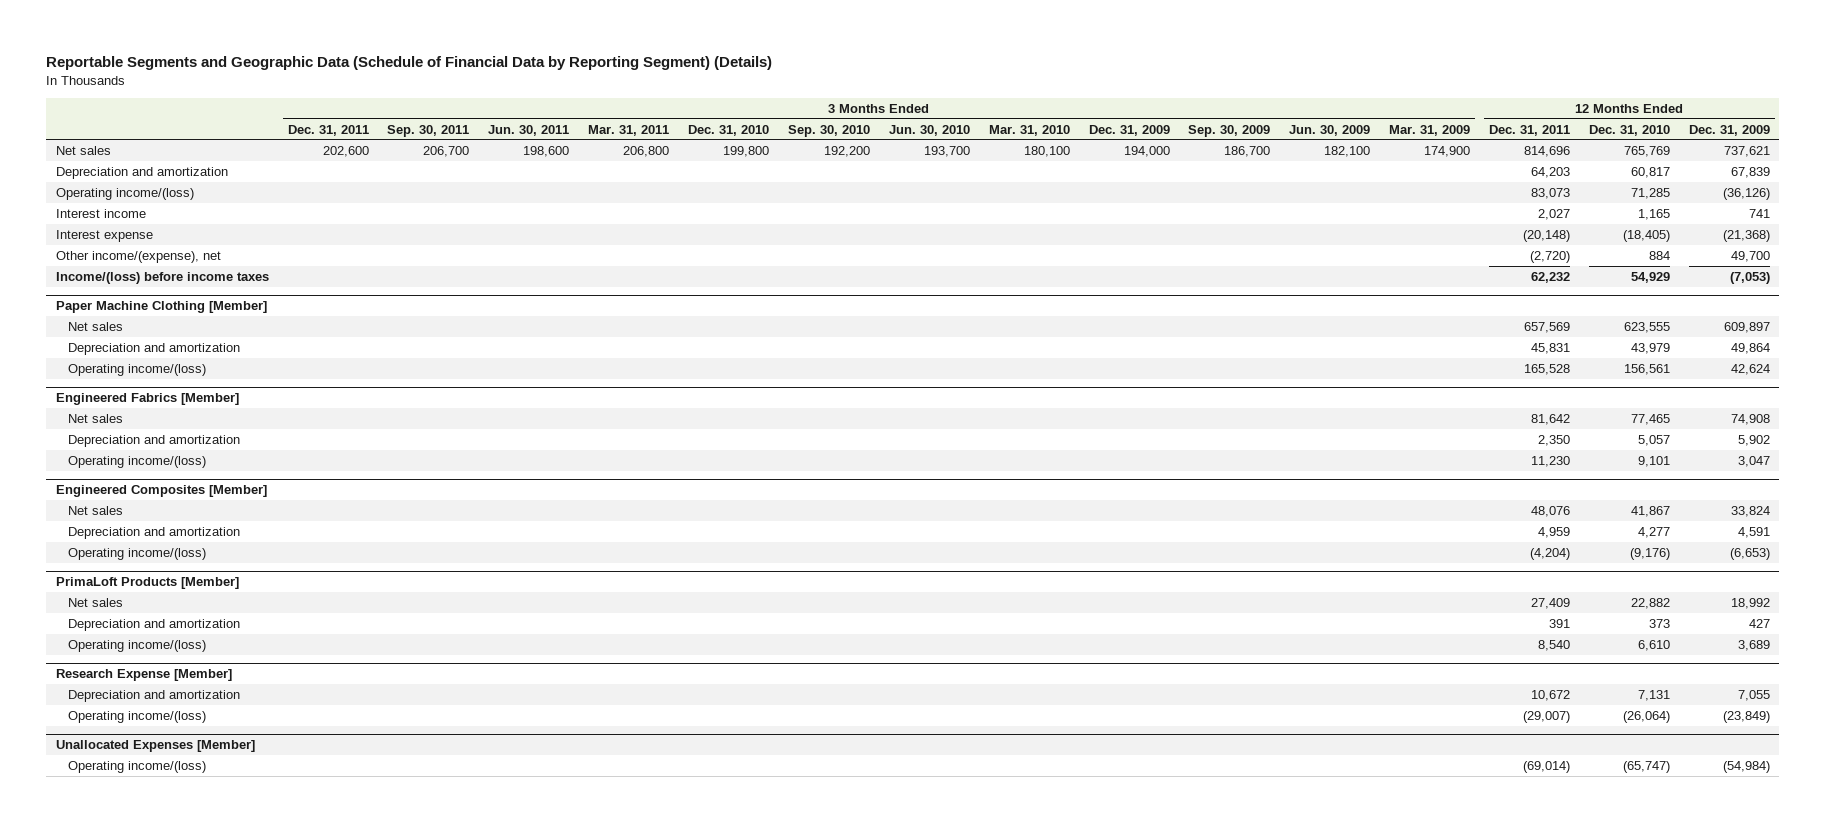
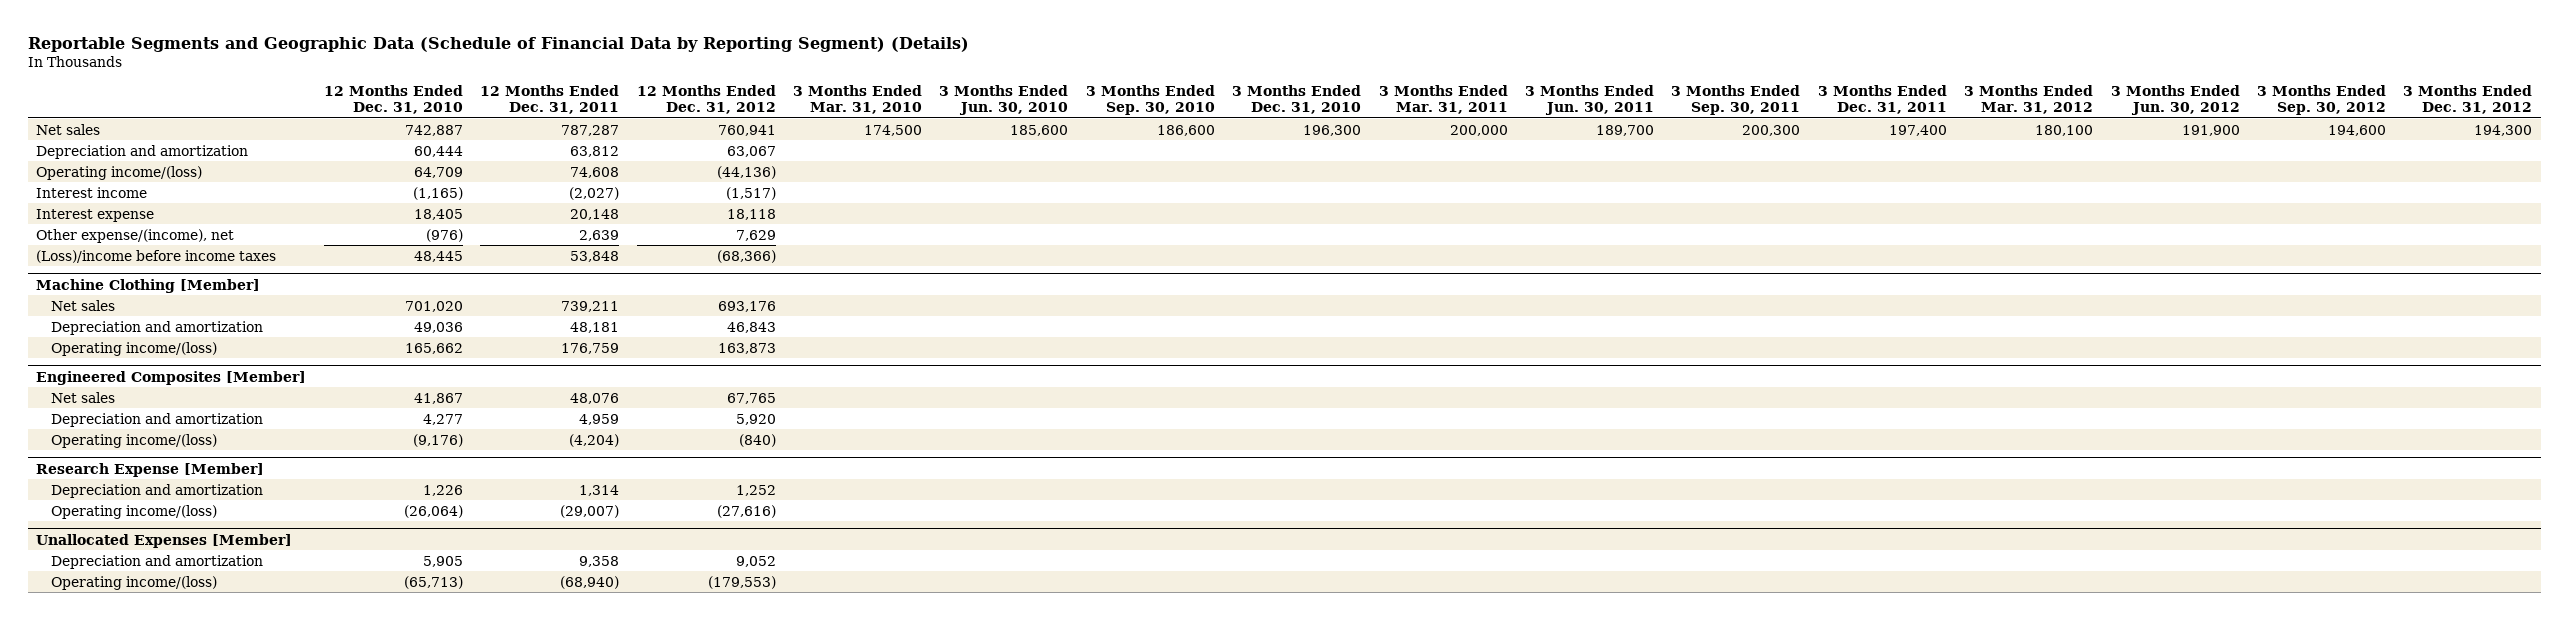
[1088,124,1170,136] Dec. 31, 2009 -> none
[1188,124,1271,137] Sep. 30, 2009 -> none
[1289,124,1371,136] Jun. 30, 2009 -> none
[1389,124,1471,136] Mar. 31, 2009 -> none
[1688,124,1770,136] Dec. 31, 2009 -> none
none -> [636,85,776,115] 12 Months Ended Dec. 31, 2012
none -> [1964,85,2094,115] 3 Months Ended Mar. 31, 2012
none -> [2110,85,2240,116] 3 Months Ended Jun. 30, 2012
none -> [2257,85,2387,116] 3 Months Ended Sep. 30, 2012
none -> [2403,85,2533,115] 3 Months Ended Dec. 31, 2012
[55,393,239,406] Engineered Fabrics [Member] -> none
[67,413,123,423] Net sales -> none
[67,434,240,447] Depreciation and amortization -> none
[67,455,206,468] Operating income/(loss) -> none
[322,145,369,157] 202,600 -> [1888,124,1947,136] 197,400
[423,145,470,157] 206,700 -> [1742,124,1801,136] 200,300
[523,145,570,157] 198,600 -> [1596,124,1655,136] 189,700
[623,145,670,157] 206,800 -> [1449,124,1508,136] 200,000
[723,145,770,157] 199,800 -> [1303,124,1362,136] 196,300
[823,145,870,157] 192,200 -> [1156,124,1215,136] 186,600
[923,145,970,157] 193,700 -> [1010,124,1069,136] 185,600
[1023,145,1070,157] 180,100 -> [864,124,923,136] 174,500
[1524,145,1571,157] 814,696 -> [561,124,620,136] 787,287
[1623,145,1670,157] 765,769 -> [404,124,463,136] 742,887
[1531,166,1571,178] 64,203 -> [570,145,620,157] 63,812
[1630,166,1670,178] 60,817 -> [413,145,463,157] 60,444
[1531,187,1571,199] 83,073 -> [570,166,620,178] 74,608
[1630,187,1670,199] 71,285 -> [413,166,463,178] 64,709
[1538,208,1571,220] 2,027 -> [569,186,620,200] (2,027)
[1637,208,1670,220] 1,165 -> [412,186,463,200] (1,165)
[1523,229,1571,242] (20,148) -> [570,208,620,220] 20,148
[1622,229,1670,242] (18,405) -> [413,208,463,220] 18,405
[55,250,221,263] Other income/(expense), net -> [36,228,235,243] Other expense/(income), net
[1530,250,1571,263] (2,720) -> [579,229,620,241] 2,639
[1648,250,1670,260] 884 -> [425,228,463,242] (976)
[55,271,269,284] Income/(loss) before income taxes -> [36,249,277,263] (Loss)/income before income taxes
[1531,271,1571,283] 62,232 -> [570,250,620,262] 53,848
[1630,271,1670,283] 54,929 -> [413,250,463,262] 48,445
[55,301,267,314] Paper Machine Clothing [Member] -> [36,278,261,293] Machine Clothing [Member]
[1524,321,1571,333] 657,569 -> [561,300,620,312] 739,211
[1623,321,1670,333] 623,555 -> [404,300,463,312] 701,020
[1531,342,1571,354] 45,831 -> [570,321,620,333] 48,181
[1630,342,1670,354] 43,979 -> [413,321,463,333] 49,036
[1524,363,1571,375] 165,528 -> [561,342,620,354] 176,759
[1623,363,1670,375] 156,561 -> [404,342,463,354] 165,662
[55,577,239,590] PrimaLoft Products [Member] -> none
[67,597,123,607] Net sales -> none
[67,618,240,631] Depreciation and amortization -> none
[67,639,206,652] Operating income/(loss) -> none
[1531,689,1571,701] 10,672 -> [579,484,620,496] 1,314
[1637,689,1670,701] 7,131 -> [422,484,463,496] 1,226
none -> [51,554,264,569] Depreciation and amortization
[1523,760,1571,773] (69,014) -> [560,575,620,589] (68,940)
[1622,760,1670,773] (65,747) -> [403,575,463,589] (65,713)

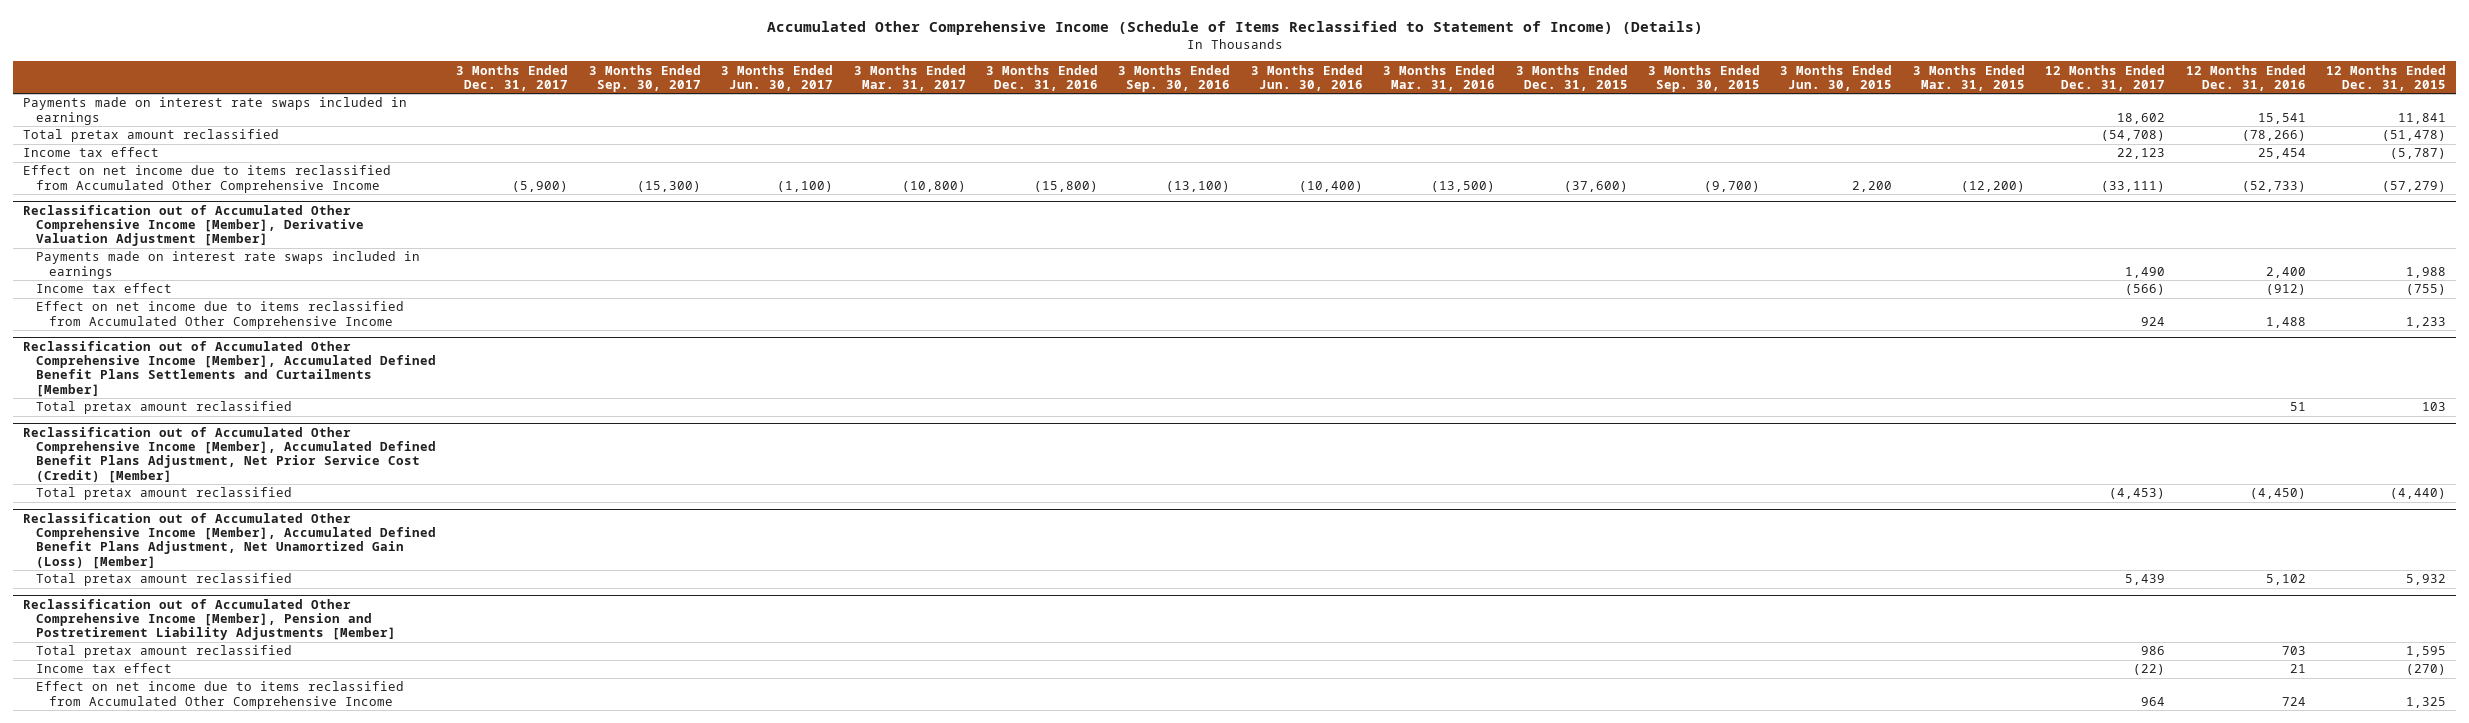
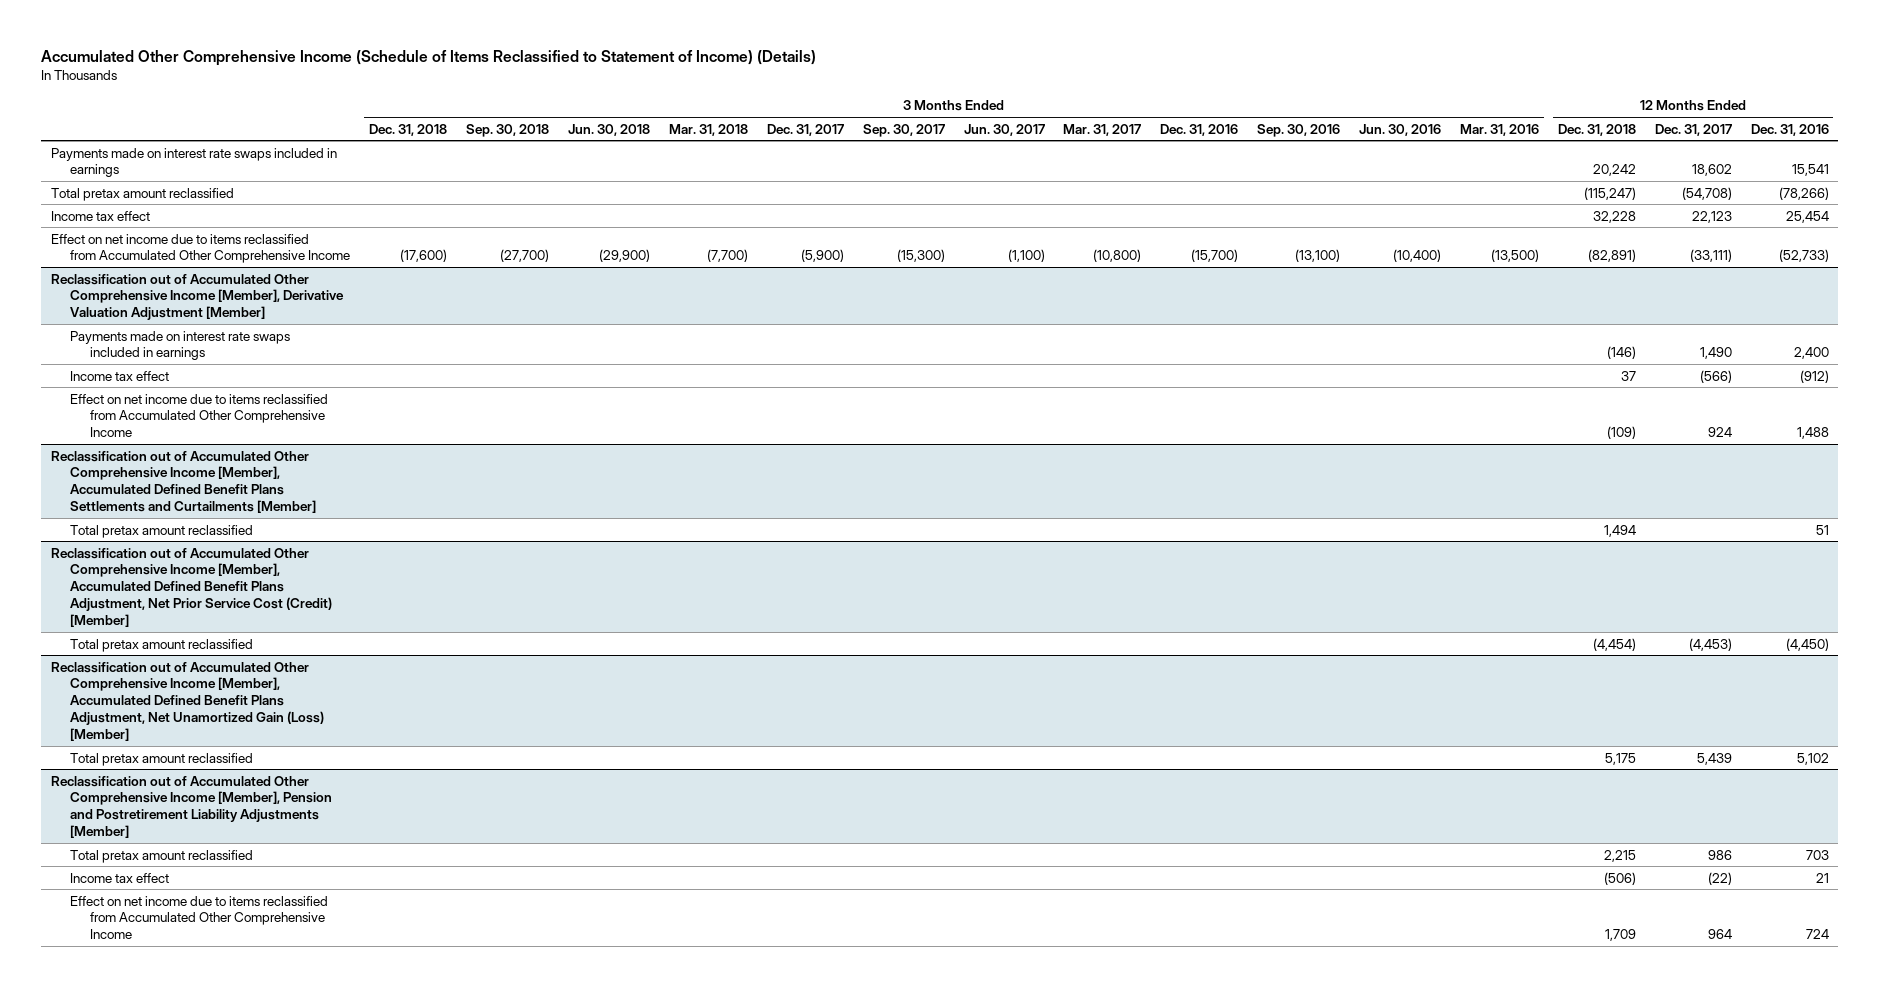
[1515,64,1628,91] 3 Months Ended Dec. 31, 2015 -> none
[1648,64,1761,92] 3 Months Ended Sep. 30, 2015 -> none
[1780,64,1893,91] 3 Months Ended Jun. 30, 2015 -> none
[1912,64,2025,91] 3 Months Ended Mar. 31, 2015 -> none
[2326,64,2447,91] 12 Months Ended Dec. 31, 2015 -> none
none -> [369,123,448,136] Dec. 31, 2018
none -> [466,123,550,137] Sep. 30, 2018
none -> [567,123,650,136] Jun. 30, 2018
none -> [668,123,748,136] Mar. 31, 2018
none -> [1557,123,1636,136] Dec. 31, 2018
[1033,180,1098,192] (15,800) -> [1191,249,1239,263] (15,700)

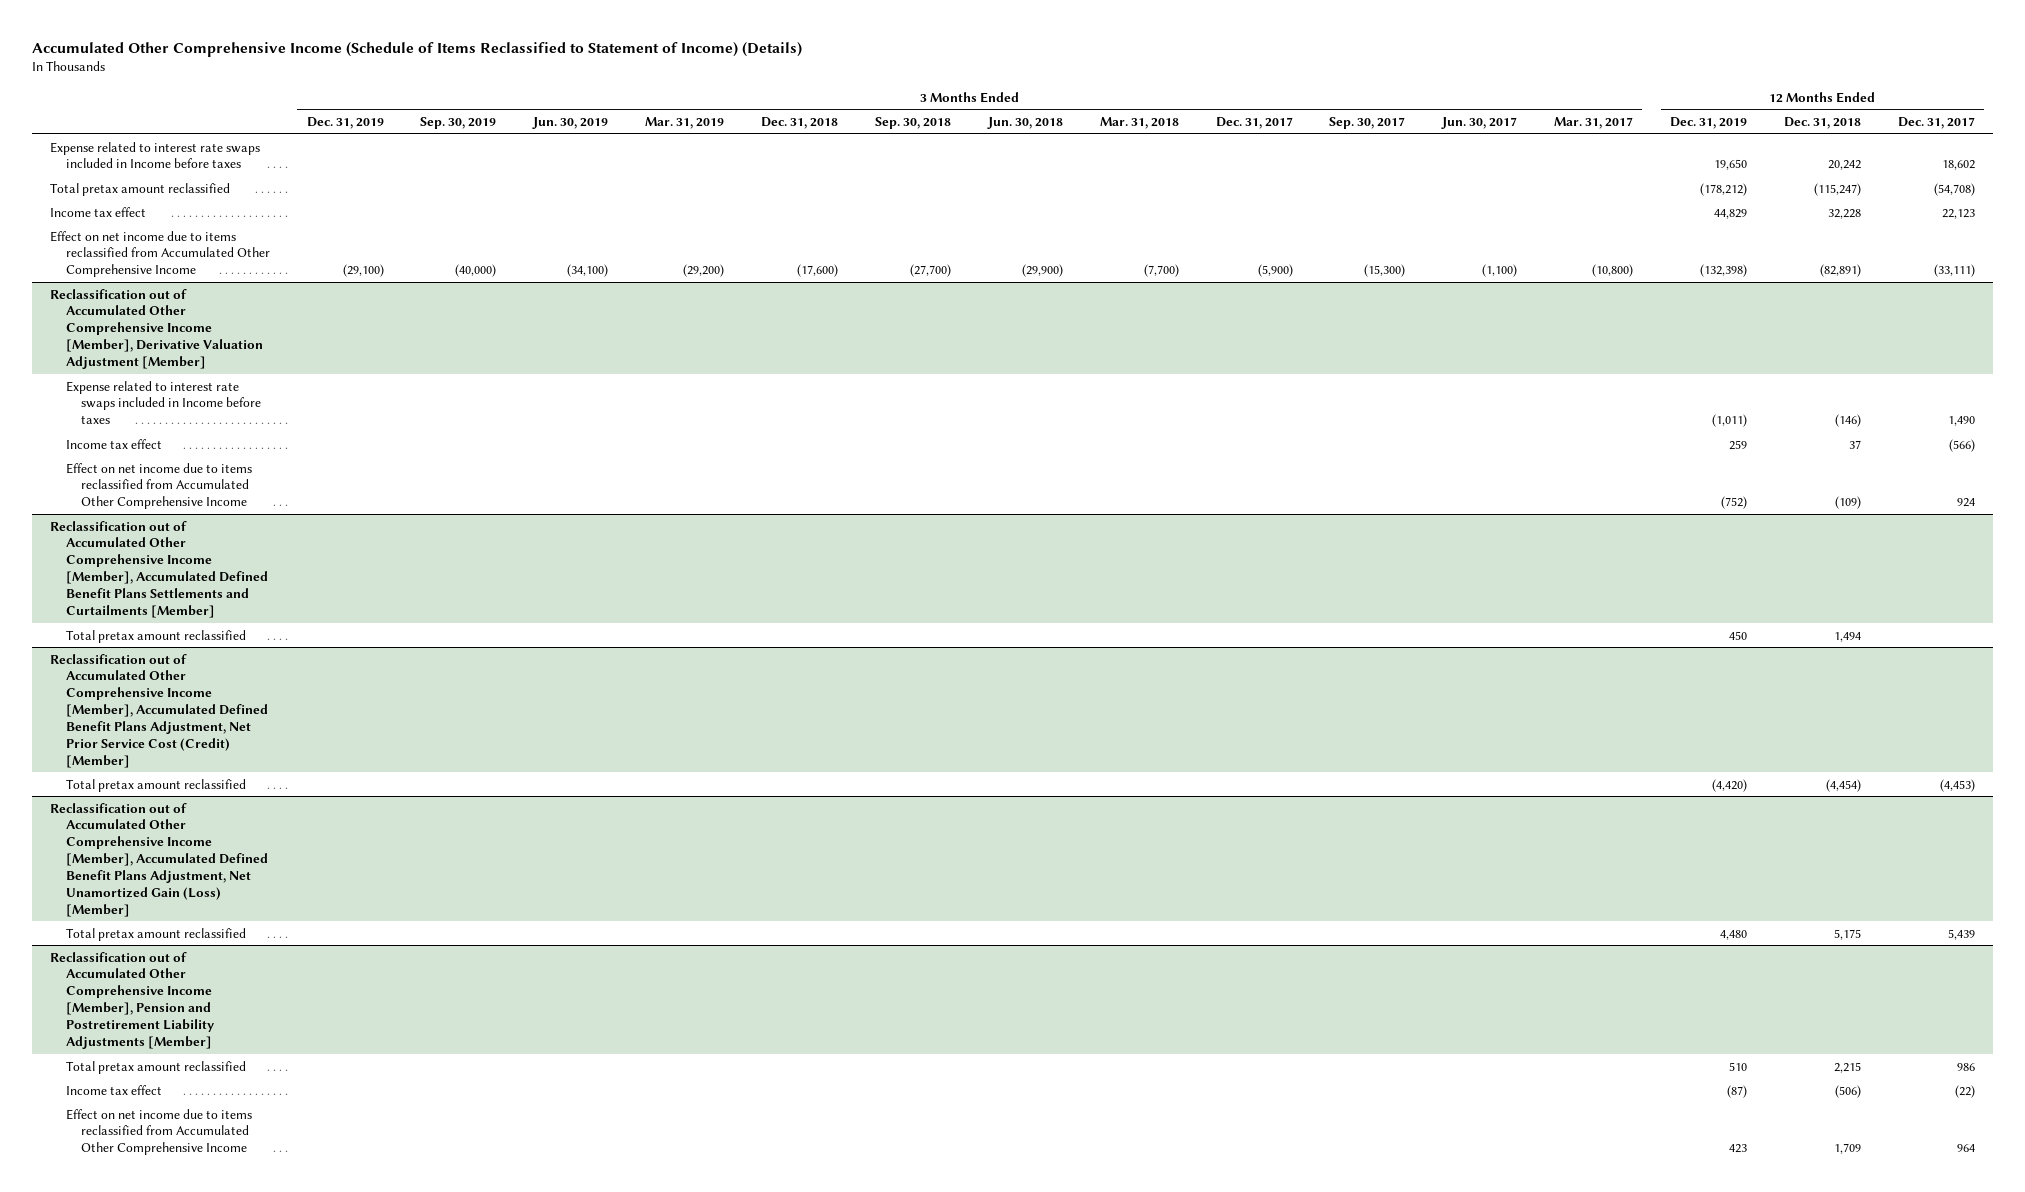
[1160,123,1239,136] Dec. 31, 2016 -> none
[1257,123,1341,137] Sep. 30, 2016 -> none
[1359,123,1442,136] Jun. 30, 2016 -> none
[1460,123,1540,136] Mar. 31, 2016 -> none
[1750,123,1829,136] Dec. 31, 2016 -> none
none -> [306,116,384,129] Dec. 31, 2019
none -> [420,116,497,129] Sep. 30, 2019
none -> [532,116,609,129] Jun. 30, 2019
none -> [645,116,725,129] Mar. 31, 2019
none -> [1669,116,1747,129] Dec. 31, 2019
[50,147,337,178] Payments made on interest rate swaps included in earnings -> [50,141,261,169] Expense related to interest rate swaps included in Income before taxes
[70,330,291,361] Payments made on interest rate swaps included in earnings -> [65,380,262,425] Expense related to interest rate swaps included in Income before taxes

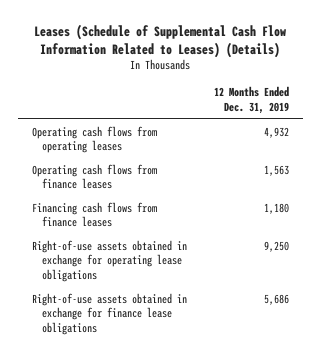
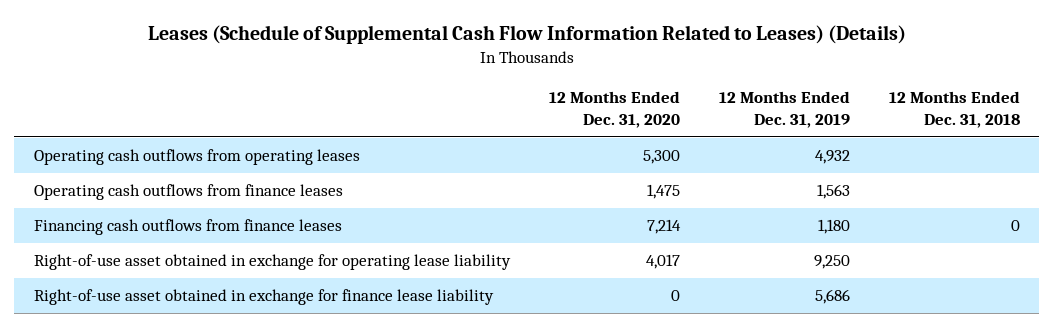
none -> [548,91,680,128] 12 Months Ended Dec. 31, 2020
none -> [888,91,1020,128] 12 Months Ended Dec. 31, 2018
[31,125,157,154] Operating cash flows from operating leases -> [33,149,360,166] Operating cash outflows from operating leases
[31,163,157,190] Operating cash flows from finance leases -> [33,184,343,201] Operating cash outflows from finance leases
[31,201,157,228] Financing cash flows from finance leases -> [33,219,342,236] Financing cash outflows from finance leases
[31,239,187,283] Right-of-use assets obtained in exchange for operating lease obligations -> [33,254,511,271] Right-of-use asset obtained in exchange for operating lease liability
[31,292,187,336] Right-of-use assets obtained in exchange for finance lease obligations -> [33,289,494,306] Right-of-use asset obtained in exchange for finance lease liability

